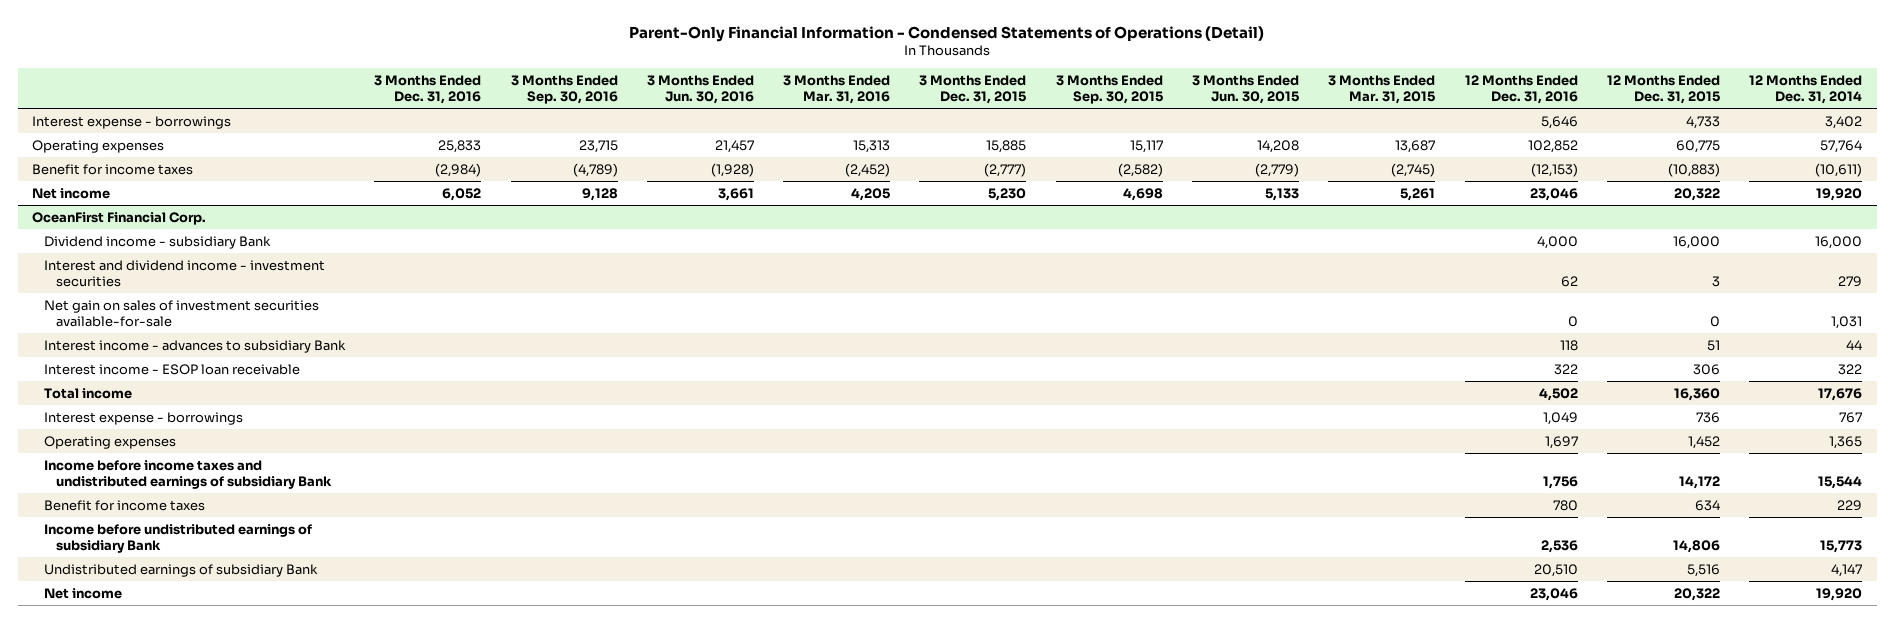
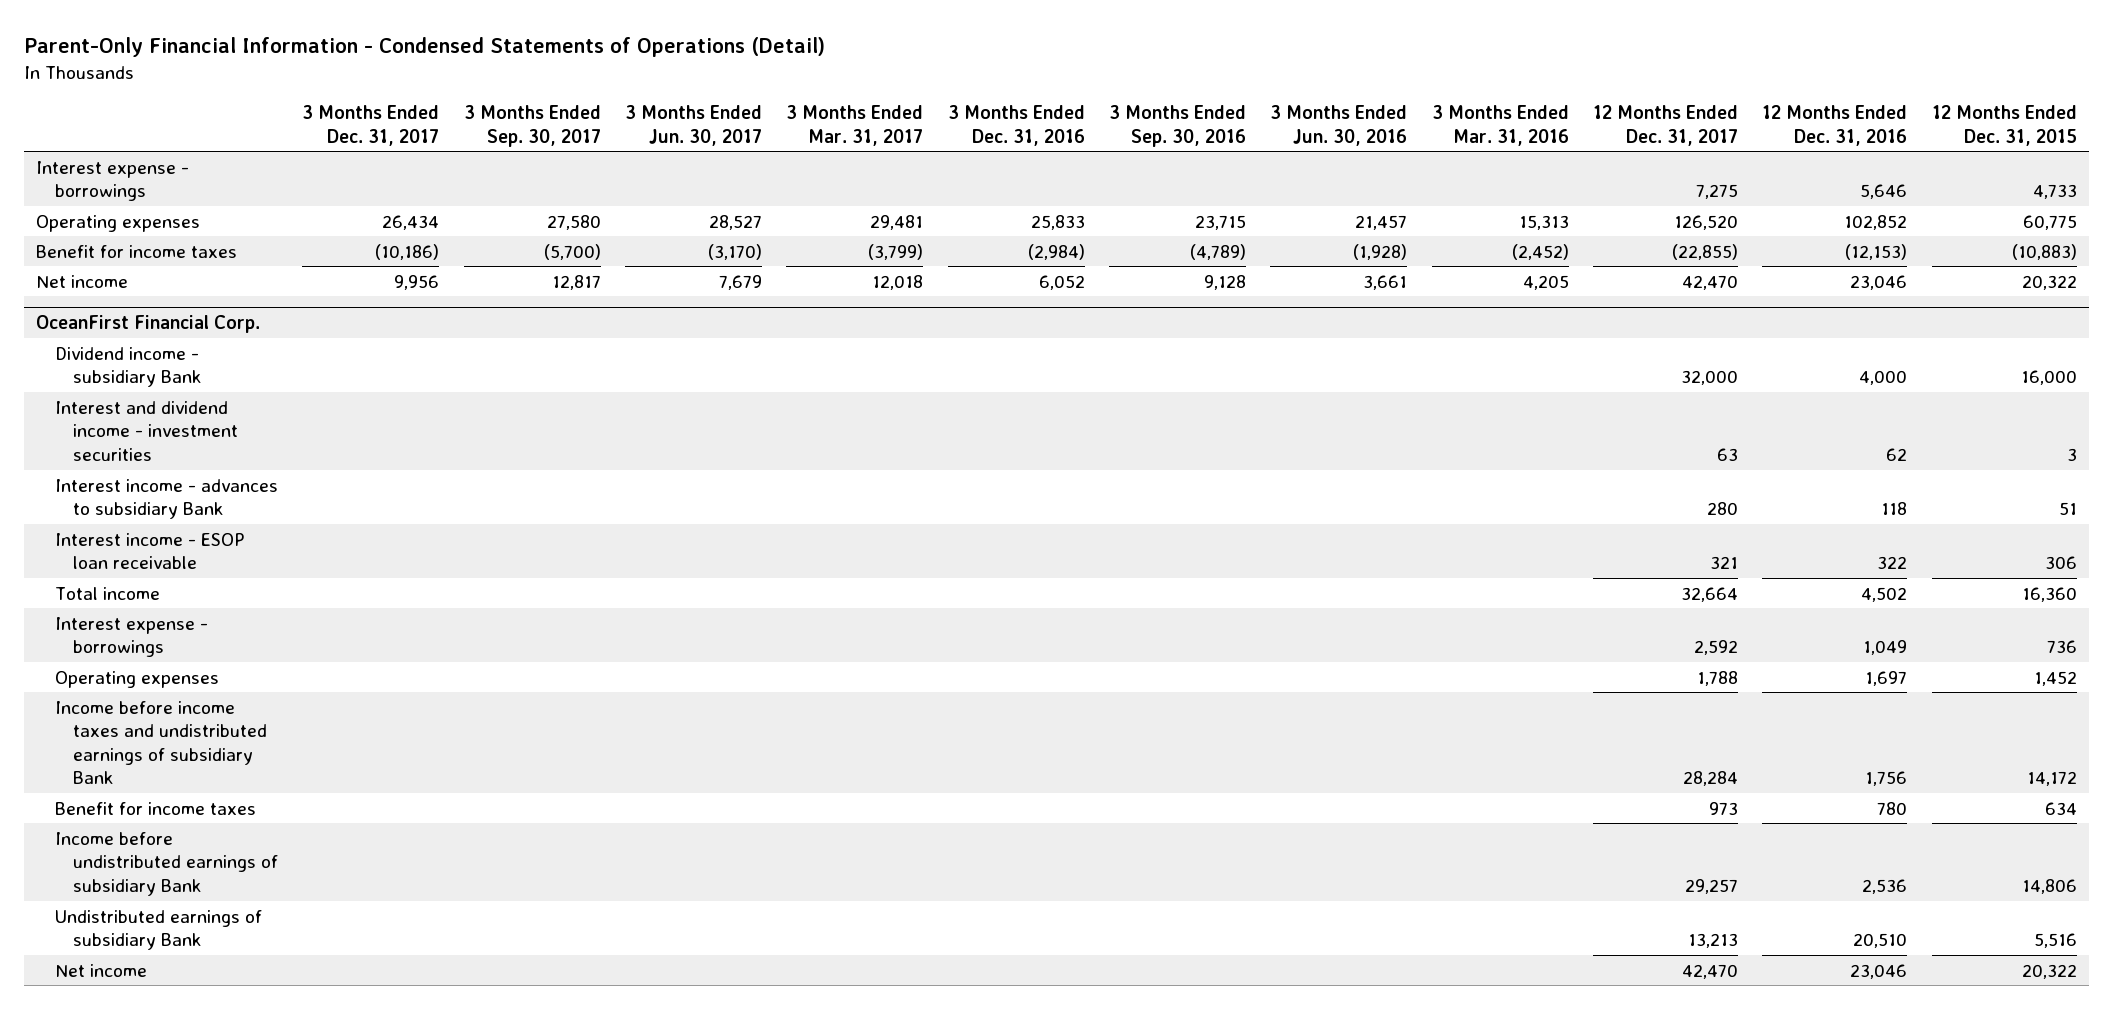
[919,74,1027,105] 3 Months Ended Dec. 31, 2015 -> none
[1055,74,1163,105] 3 Months Ended Sep. 30, 2015 -> none
[1192,74,1300,105] 3 Months Ended Jun. 30, 2015 -> none
[1328,74,1436,105] 3 Months Ended Mar. 31, 2015 -> none
[1749,74,1863,105] 12 Months Ended Dec. 31, 2014 -> none
none -> [302,104,440,146] 3 Months Ended Dec. 31, 2017
none -> [463,104,601,147] 3 Months Ended Sep. 30, 2017
none -> [625,104,763,146] 3 Months Ended Jun. 30, 2017
none -> [786,104,924,146] 3 Months Ended Mar. 31, 2017
none -> [1593,104,1739,146] 12 Months Ended Dec. 31, 2017
[43,299,319,328] Net gain on sales of investment securities available-for-sale -> none

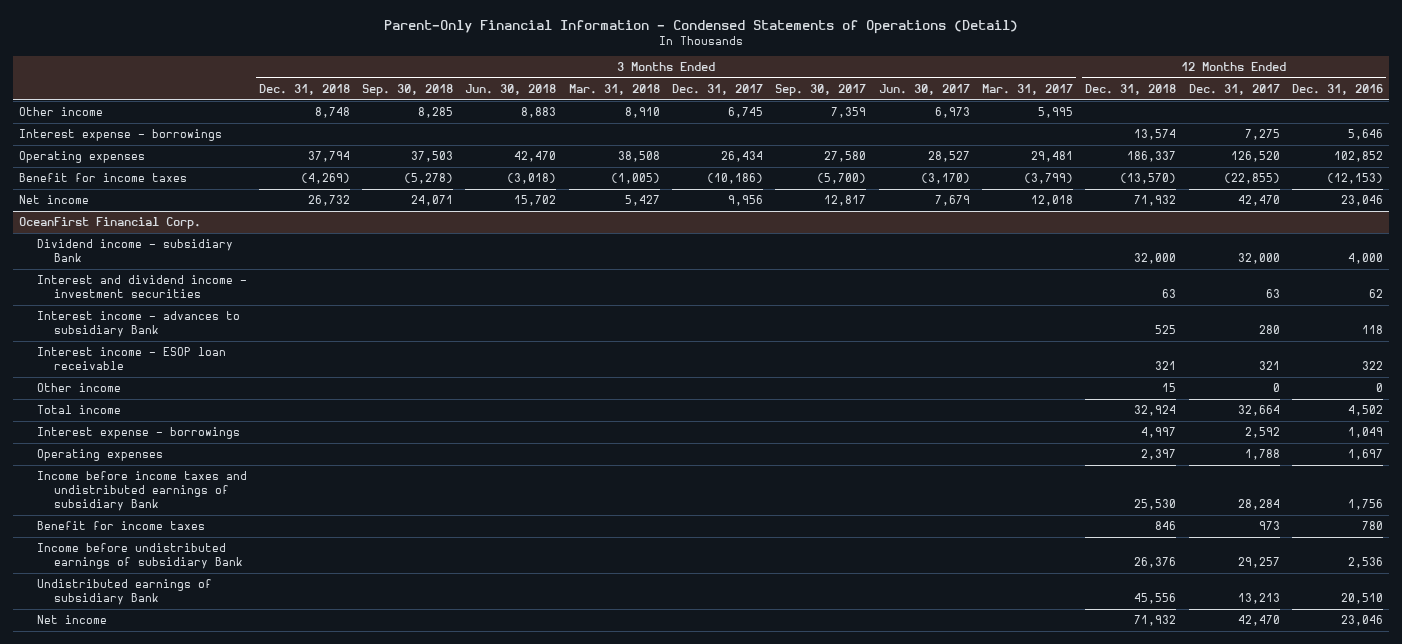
[947,104,1085,146] 3 Months Ended Dec. 31, 2016 -> none
[1109,104,1247,147] 3 Months Ended Sep. 30, 2016 -> none
[1270,104,1408,146] 3 Months Ended Jun. 30, 2016 -> none
[1431,104,1569,146] 3 Months Ended Mar. 31, 2016 -> none
[1931,104,2077,146] 12 Months Ended Dec. 31, 2015 -> none
none -> [258,83,350,95] Dec. 31, 2018
none -> [362,83,454,96] Sep. 30, 2018
none -> [465,83,557,95] Jun. 30, 2018
none -> [568,83,660,95] Mar. 31, 2018
none -> [1085,83,1177,95] Dec. 31, 2018
none -> [19,107,104,117] Other income
none -> [36,383,121,393] Other income

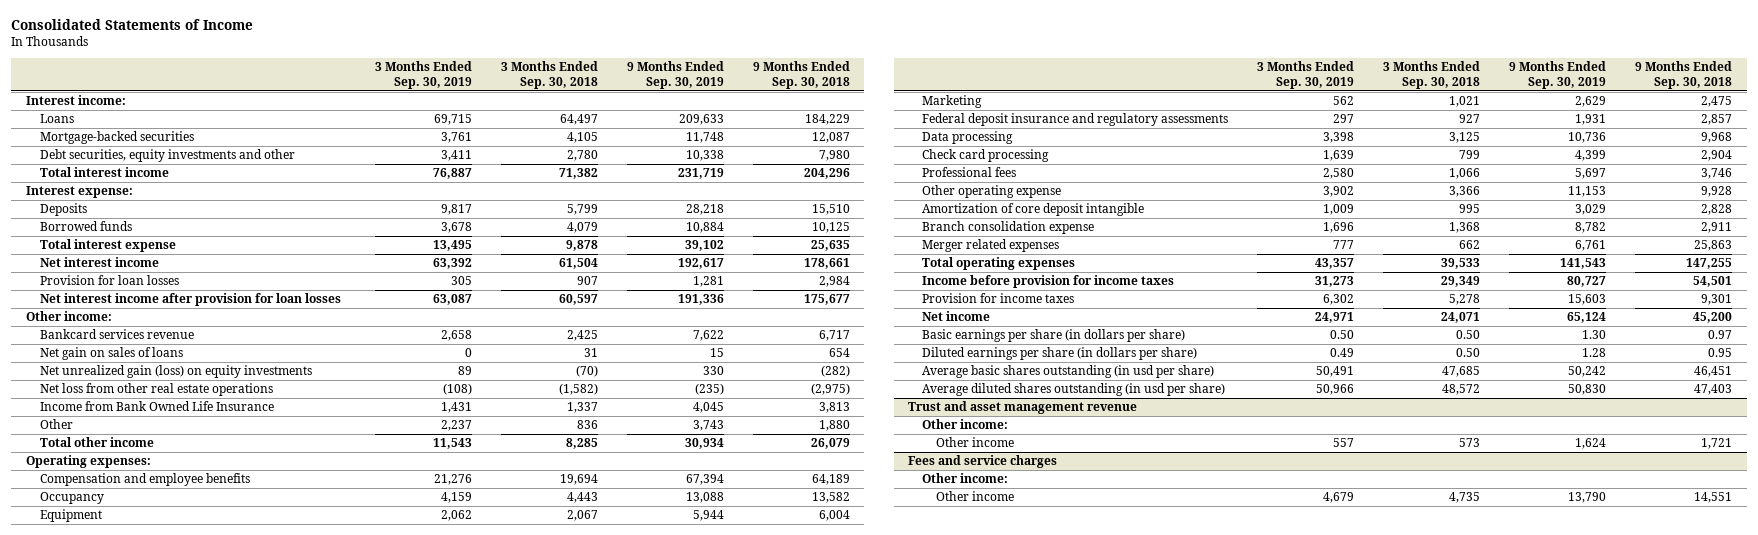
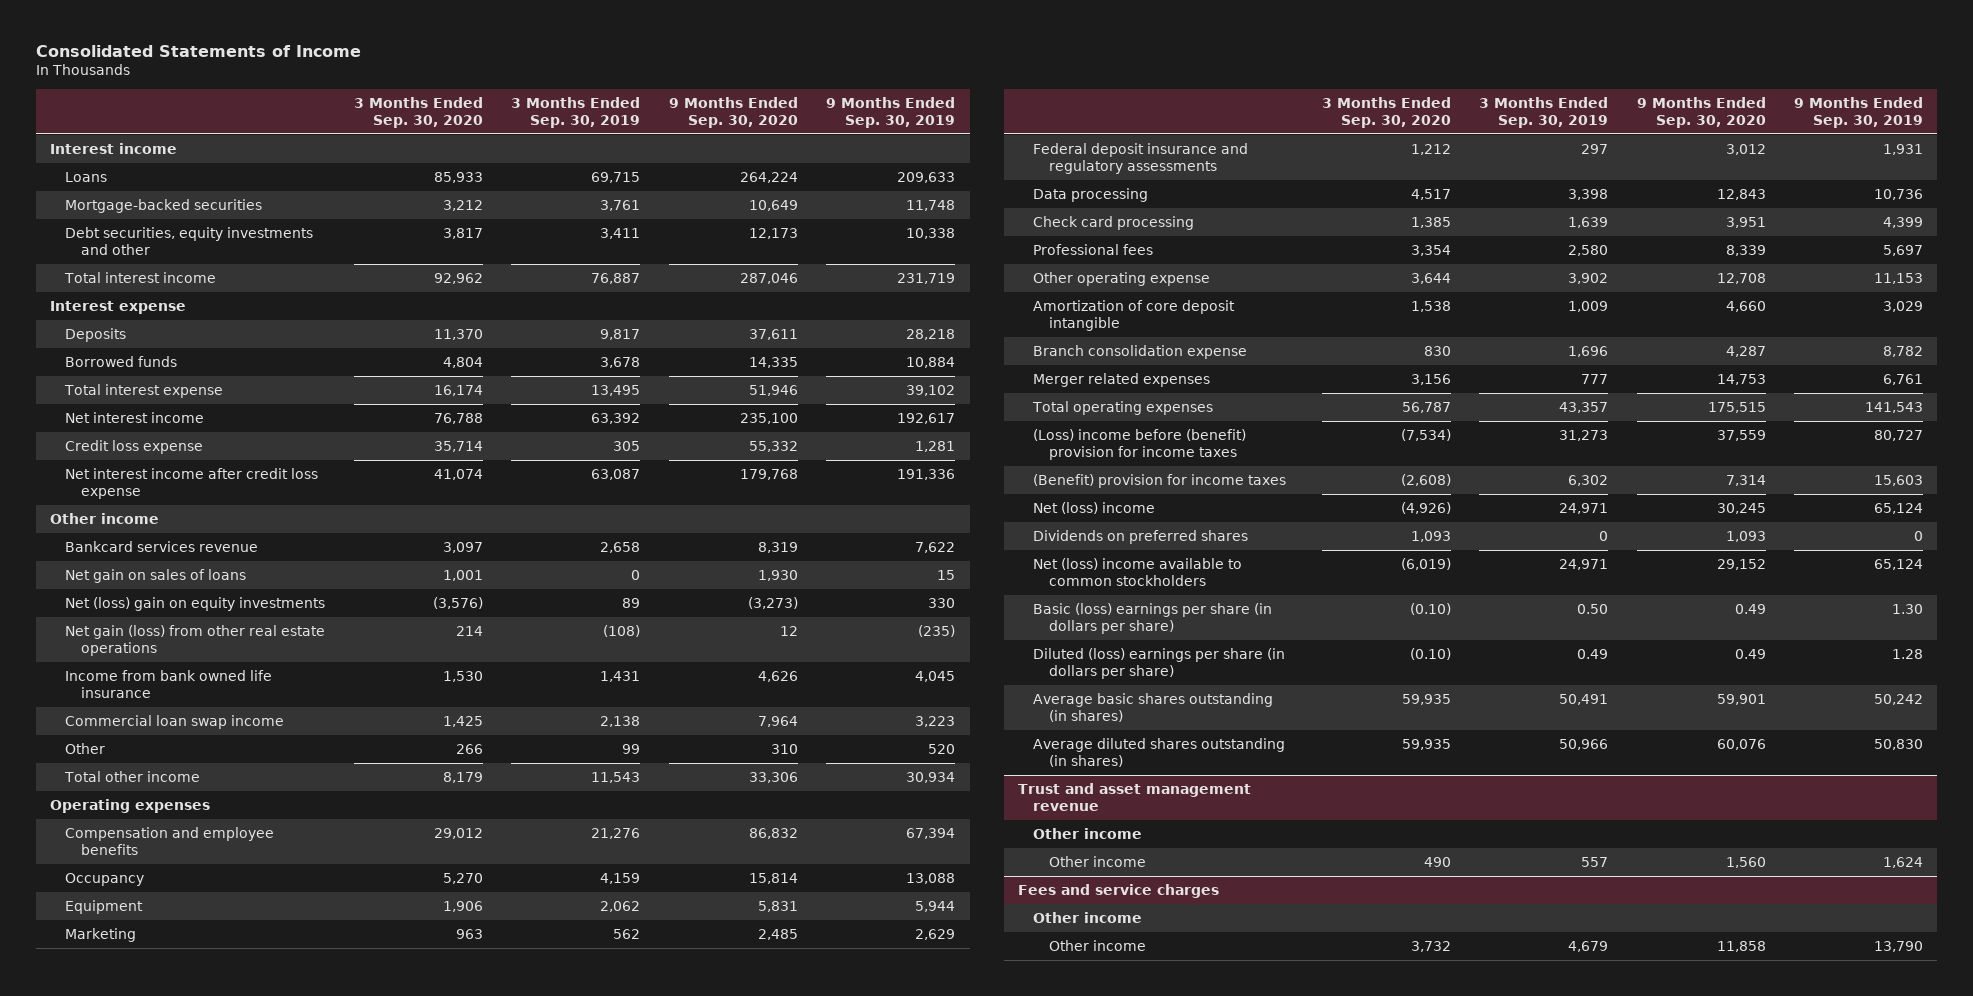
[500,60,598,89] 3 Months Ended Sep. 30, 2018 -> none
[752,60,850,89] 9 Months Ended Sep. 30, 2018 -> none
none -> [353,96,483,128] 3 Months Ended Sep. 30, 2020
none -> [668,96,798,128] 9 Months Ended Sep. 30, 2020
[25,95,126,106] Interest income: -> [49,142,177,154] Interest income
[25,186,133,199] Interest expense: -> [49,300,186,314] Interest expense
[39,275,179,286] Provision for loan losses -> [65,439,204,454] Credit loss expense
[39,293,341,307] Net interest income after provision for loan losses -> [65,467,319,500] Net interest income after credit loss expense
[25,311,112,322] Other income: -> [49,512,159,524] Other income
[39,365,312,379] Net unrealized gain (loss) on equity investments -> [65,596,326,611] Net (loss) gain on equity investments
[39,383,273,397] Net loss from other real estate operations -> [65,624,326,657] Net gain (loss) from other real estate operations
[39,401,274,412] Income from Bank Owned Life Insurance -> [65,669,273,699] Income from bank owned life insurance
none -> [65,714,285,729] Commercial loan swap income
[440,420,472,432] 2,237 -> [622,743,641,754] 99
[692,420,724,432] 3,743 -> [928,743,956,754] 520
[25,455,151,469] Operating expenses: -> [49,798,210,813] Operating expenses
[922,275,1175,289] Income before provision for income taxes -> [1033,428,1247,461] (Loss) income before (benefit) provision for income taxes
[922,293,1075,304] Provision for income taxes -> [1033,473,1287,488] (Benefit) provision for income taxes
[922,311,991,322] Net income -> [1033,501,1156,514] Net (loss) income
none -> [1033,529,1249,544] Dividends on preferred shares
none -> [1033,557,1243,587] Net (loss) income available to common stockholders
[922,329,1186,343] Basic earnings per share (in dollars per share) -> [1033,602,1273,635] Basic (loss) earnings per share (in dollars per share)
[922,347,1198,361] Diluted earnings per share (in dollars per share) -> [1033,647,1286,680] Diluted (loss) earnings per share (in dollars per share)
[922,365,1215,379] Average basic shares outstanding (in usd per share) -> [1033,692,1274,723] Average basic shares outstanding (in shares)
[922,383,1226,397] Average diluted shares outstanding (in usd per share) -> [1033,737,1286,768] Average diluted shares outstanding (in shares)
[922,419,1009,430] Other income: -> [1033,827,1143,839] Other income
[922,473,1009,484] Other income: -> [1033,911,1143,923] Other income

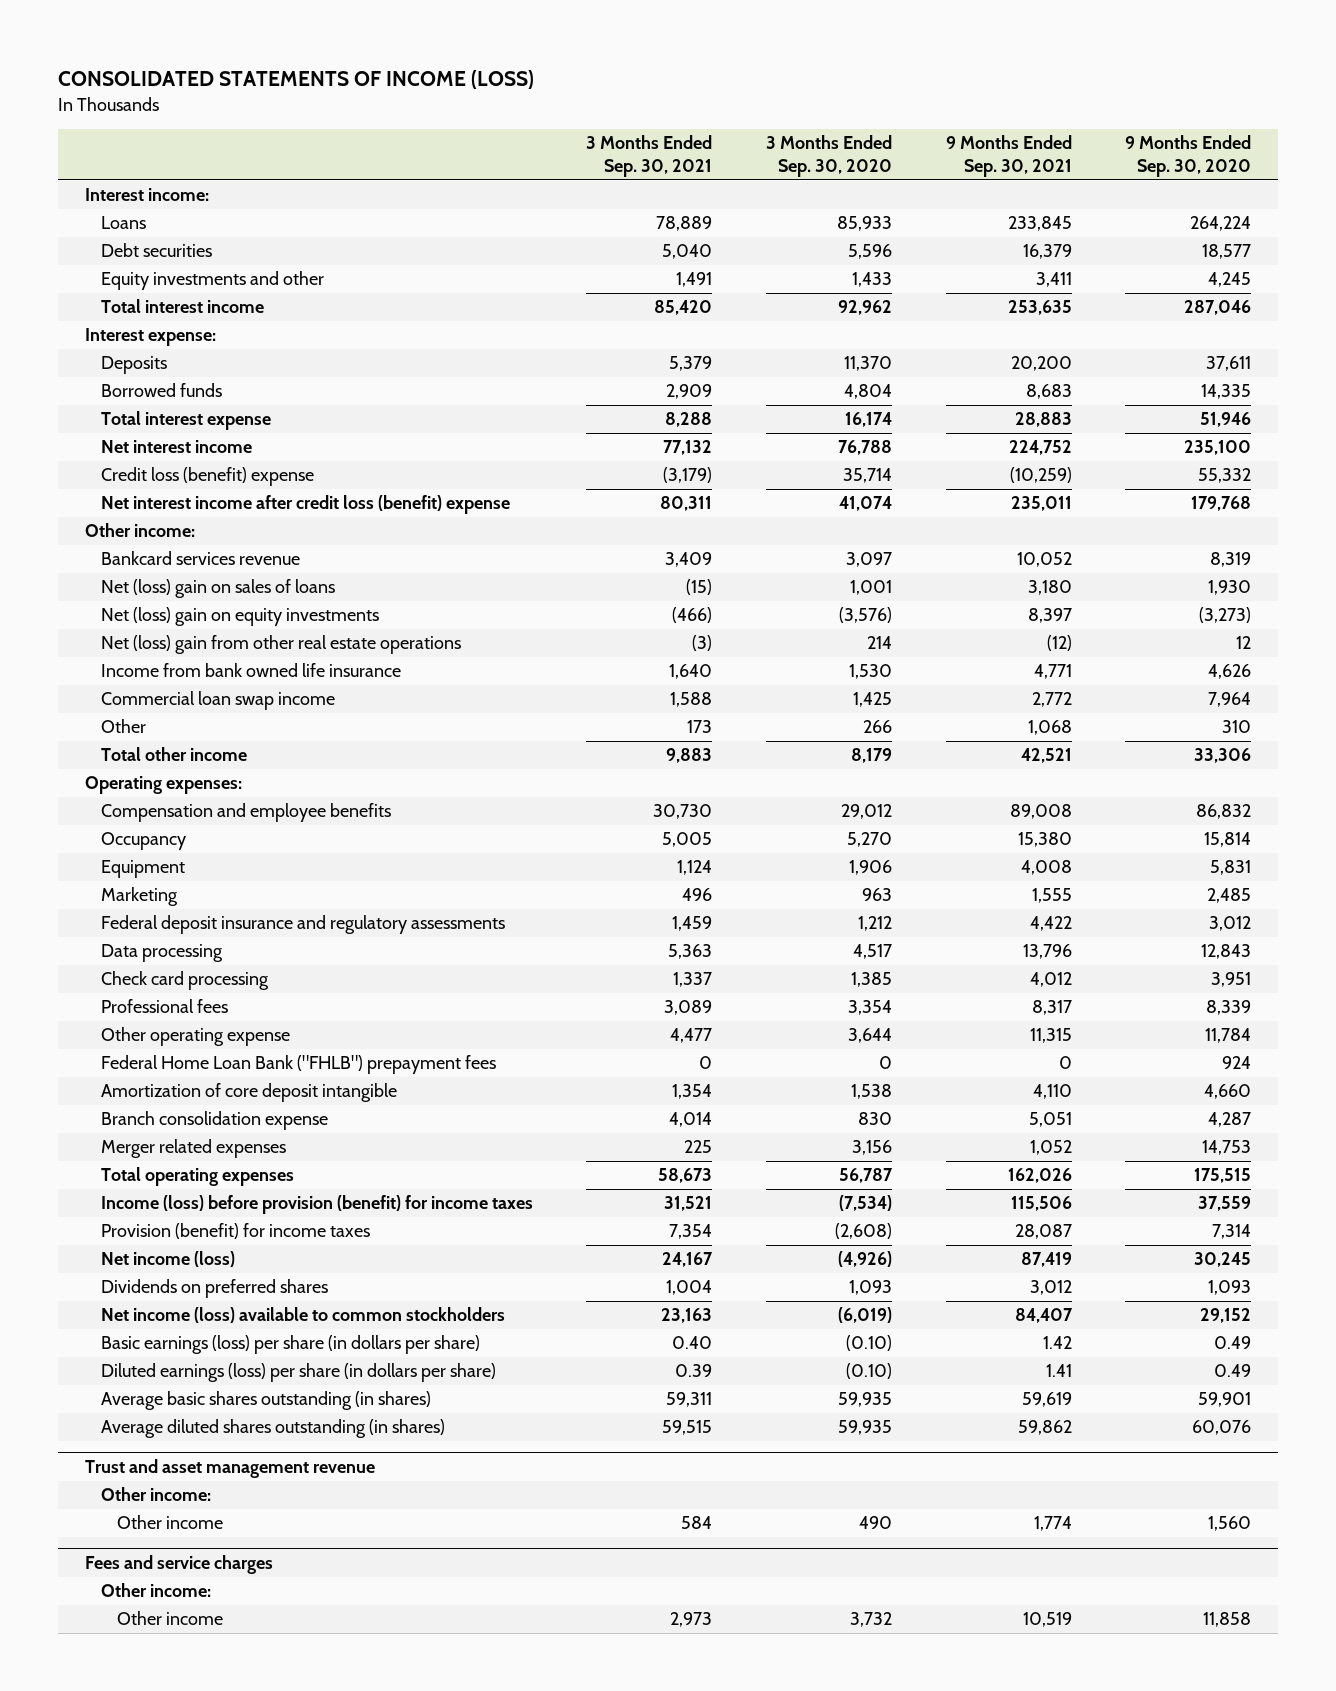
[35,44,361,57] Consolidated Statements of Income -> [57,70,534,90] CONSOLIDATED STATEMENTS OF INCOME (LOSS)
[511,96,641,128] 3 Months Ended Sep. 30, 2019 -> none
[826,96,956,128] 9 Months Ended Sep. 30, 2019 -> none
none -> [586,135,713,178] 3 Months Ended Sep. 30, 2021
none -> [945,135,1072,178] 9 Months Ended Sep. 30, 2021
[49,142,177,154] Interest income -> [84,188,209,202] Interest income:
[65,198,263,213] Mortgage-backed securities -> none
none -> [100,243,212,258] Debt securities
[65,226,314,256] Debt securities, equity investments and other -> [100,271,324,291] Equity investments and other
[442,227,483,239] 3,817 -> [852,272,893,288] 1,433
[748,227,798,239] 12,173 -> [1208,272,1252,288] 4,245
[49,300,186,314] Interest expense -> [84,328,216,347] Interest expense:
[65,439,204,454] Credit loss expense -> [100,467,314,487] Credit loss (benefit) expense
[65,467,319,500] Net interest income after credit loss expense -> [100,495,510,515] Net interest income after credit loss (benefit) expense
[49,512,159,524] Other income -> [84,523,195,538] Other income:
[65,568,247,583] Net gain on sales of loans -> [100,579,335,599] Net (loss) gain on sales of loans
[65,624,326,657] Net gain (loss) from other real estate operations -> [100,635,461,655] Net (loss) gain from other real estate operations
[49,798,210,813] Operating expenses -> [84,776,242,795] Operating expenses:
[1716,272,1766,284] 12,708 -> [1205,1028,1252,1044] 11,784
none -> [100,1055,496,1075] Federal Home Loan Bank ("FHLB") prepayment fees
[1033,428,1247,461] (Loss) income before (benefit) provision for income taxes -> [100,1195,533,1215] Income (loss) before provision (benefit) for income taxes
[1033,473,1287,488] (Benefit) provision for income taxes -> [100,1223,370,1240] Provision (benefit) for income taxes
[1033,501,1156,514] Net (loss) income -> [100,1251,235,1268] Net income (loss)
[1033,557,1243,587] Net (loss) income available to common stockholders -> [100,1307,505,1324] Net income (loss) available to common stockholders
[1033,602,1273,635] Basic (loss) earnings per share (in dollars per share) -> [100,1335,480,1355] Basic earnings (loss) per share (in dollars per share)
[1033,647,1286,680] Diluted (loss) earnings per share (in dollars per share) -> [100,1363,496,1383] Diluted earnings (loss) per share (in dollars per share)
[1033,827,1143,839] Other income -> [100,1487,211,1502] Other income:
[1033,911,1143,923] Other income -> [100,1583,211,1598] Other income:

